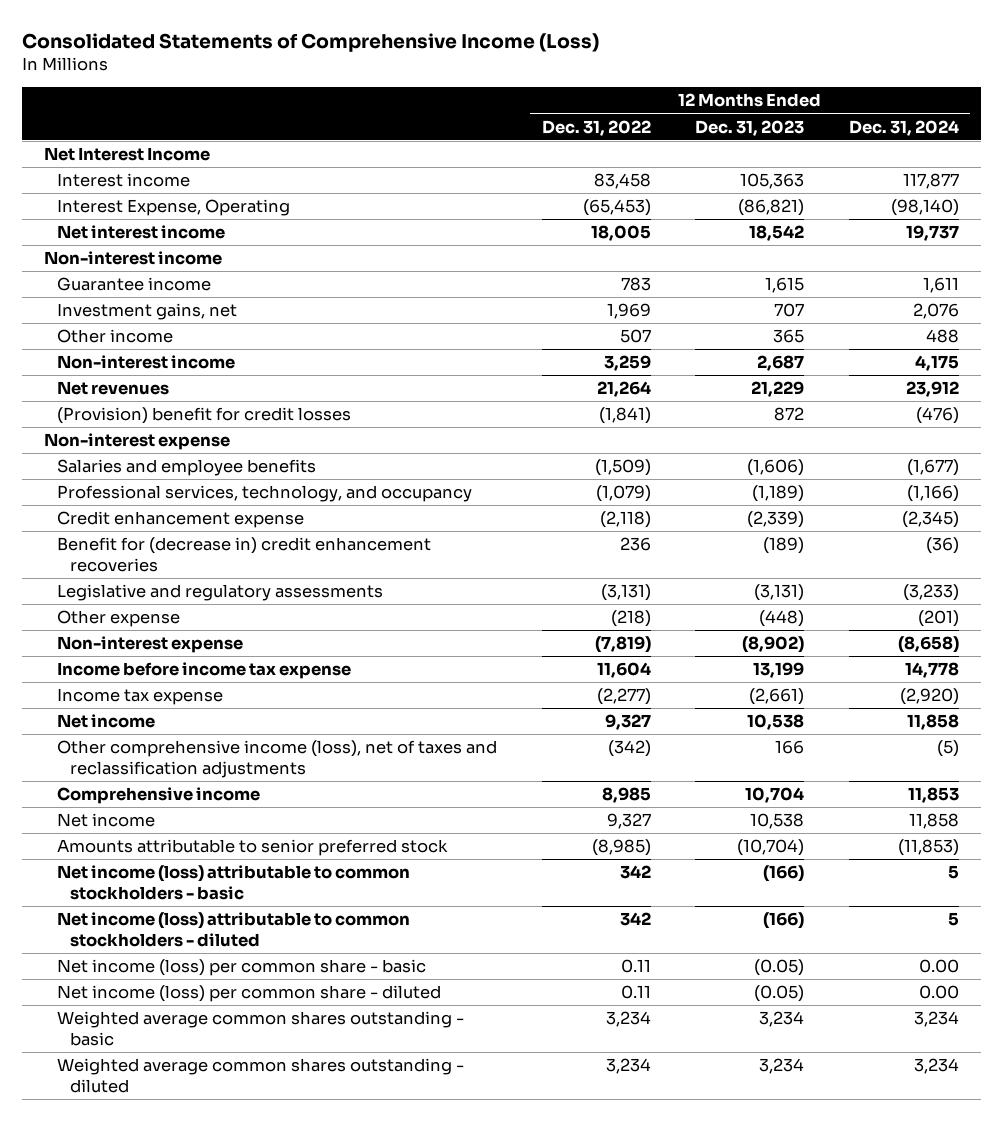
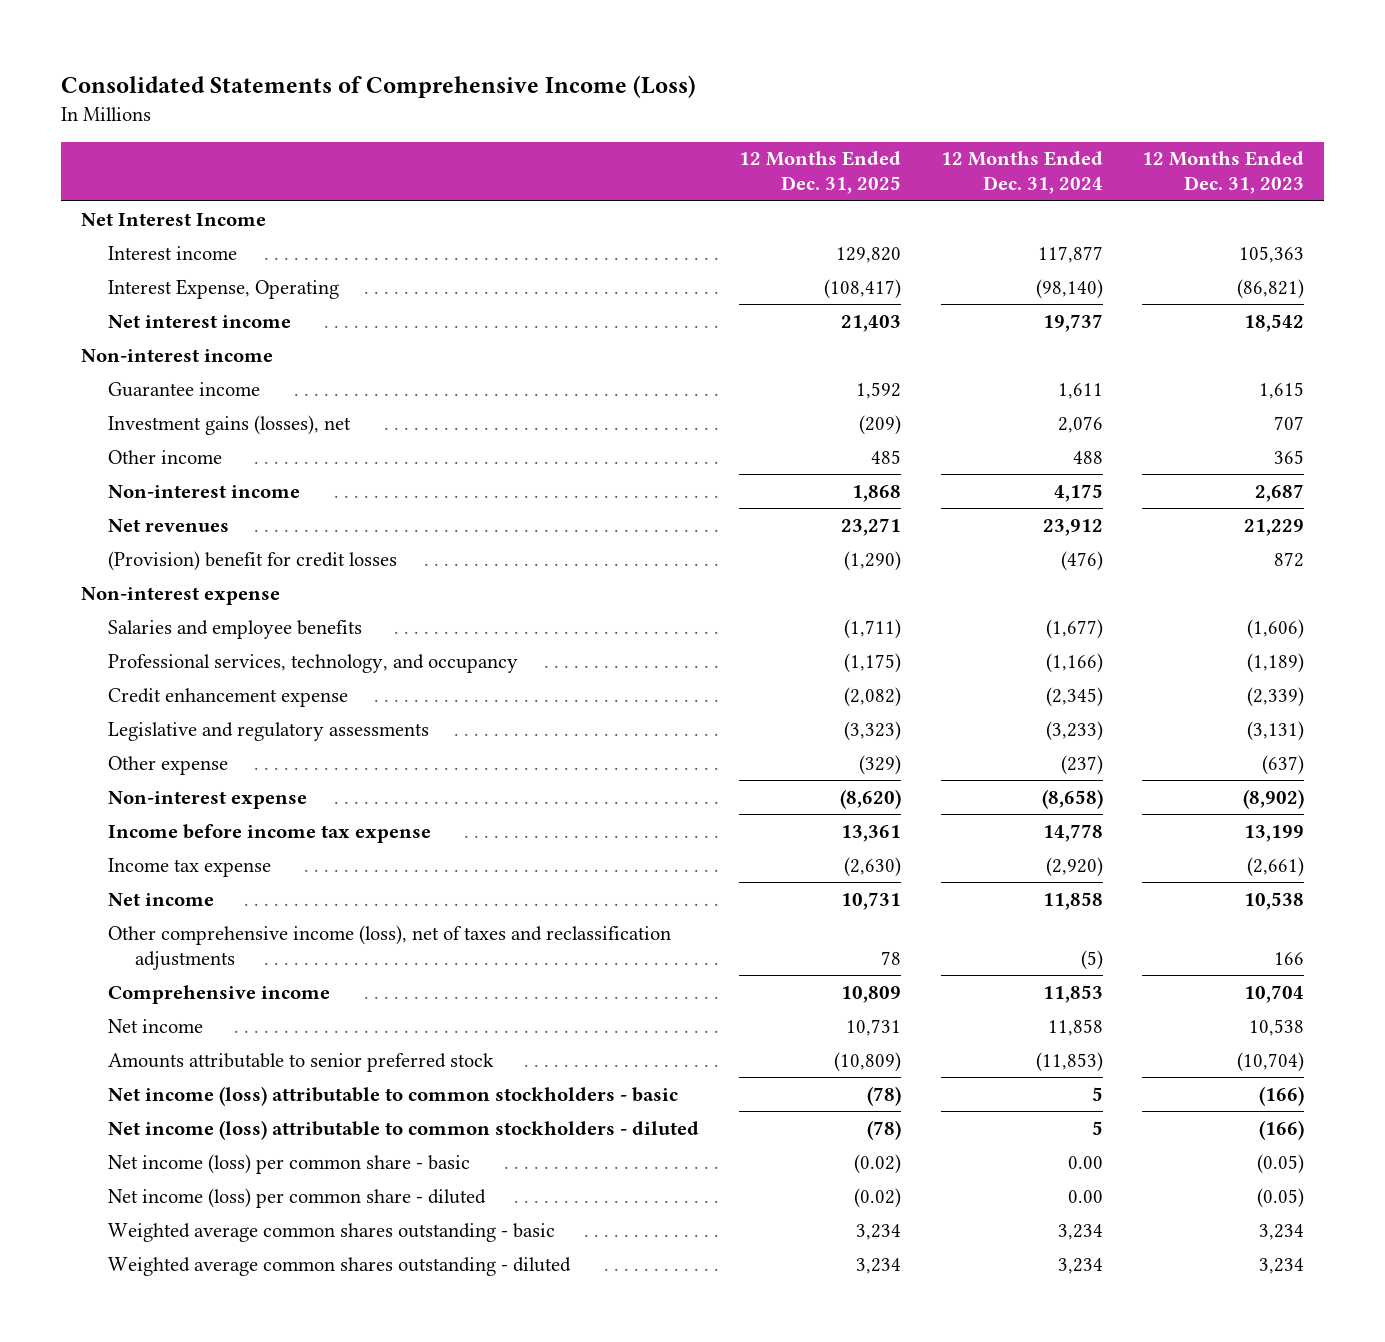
[541,119,651,136] Dec. 31, 2022 -> none
none -> [738,151,901,195] 12 Months Ended Dec. 31, 2025
[56,303,237,321] Investment gains, net -> [107,414,351,435] Investment gains (losses), net
[56,537,431,573] Benefit for (decrease in) credit enhancement recoveries -> none
[759,610,805,628] (448) -> [1262,754,1305,775] (637)
[917,610,959,628] (201) -> [1060,754,1103,775] (237)

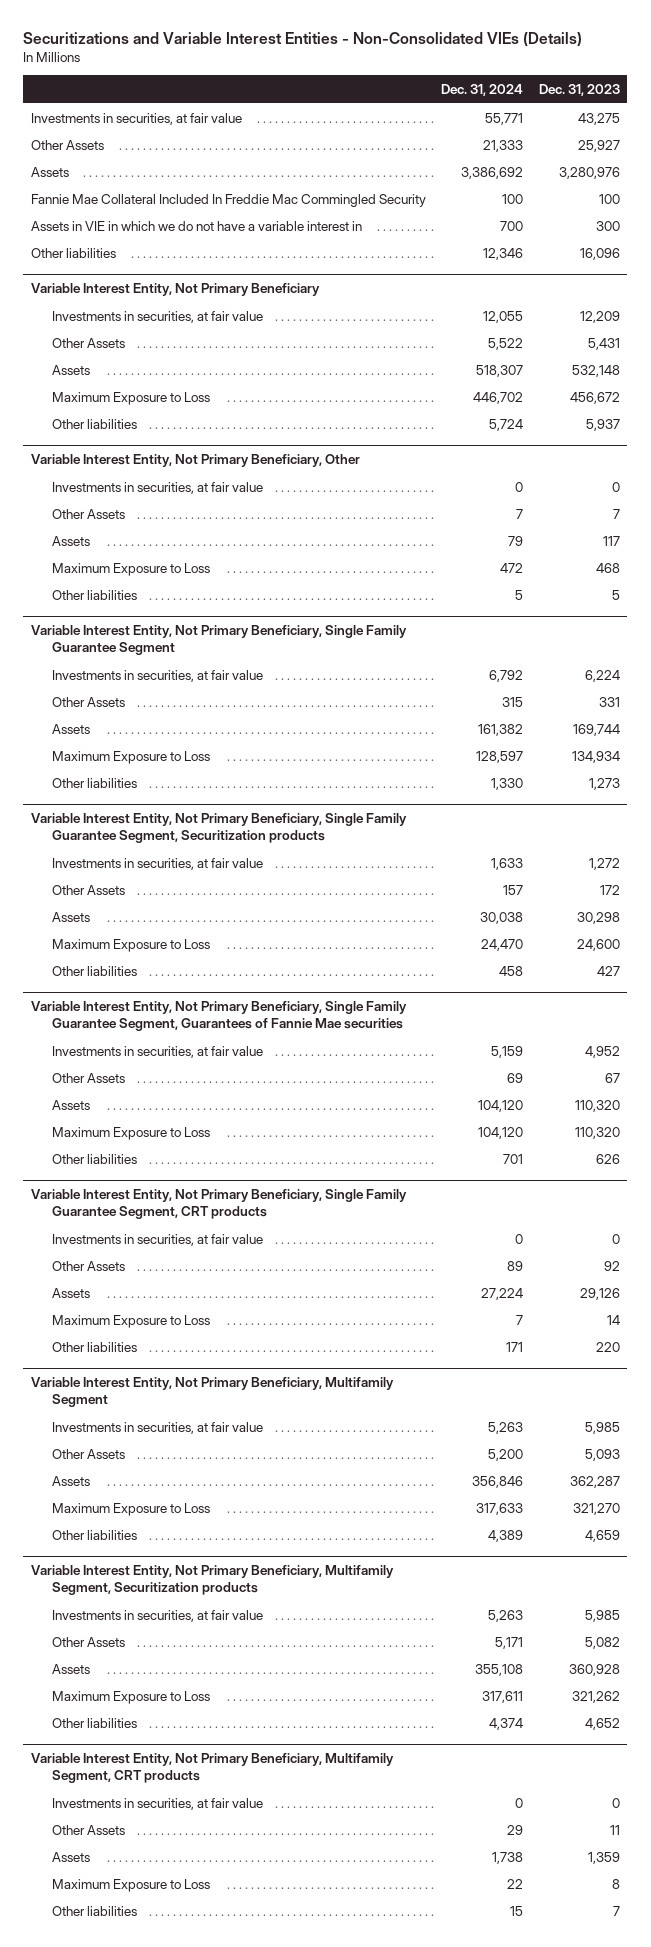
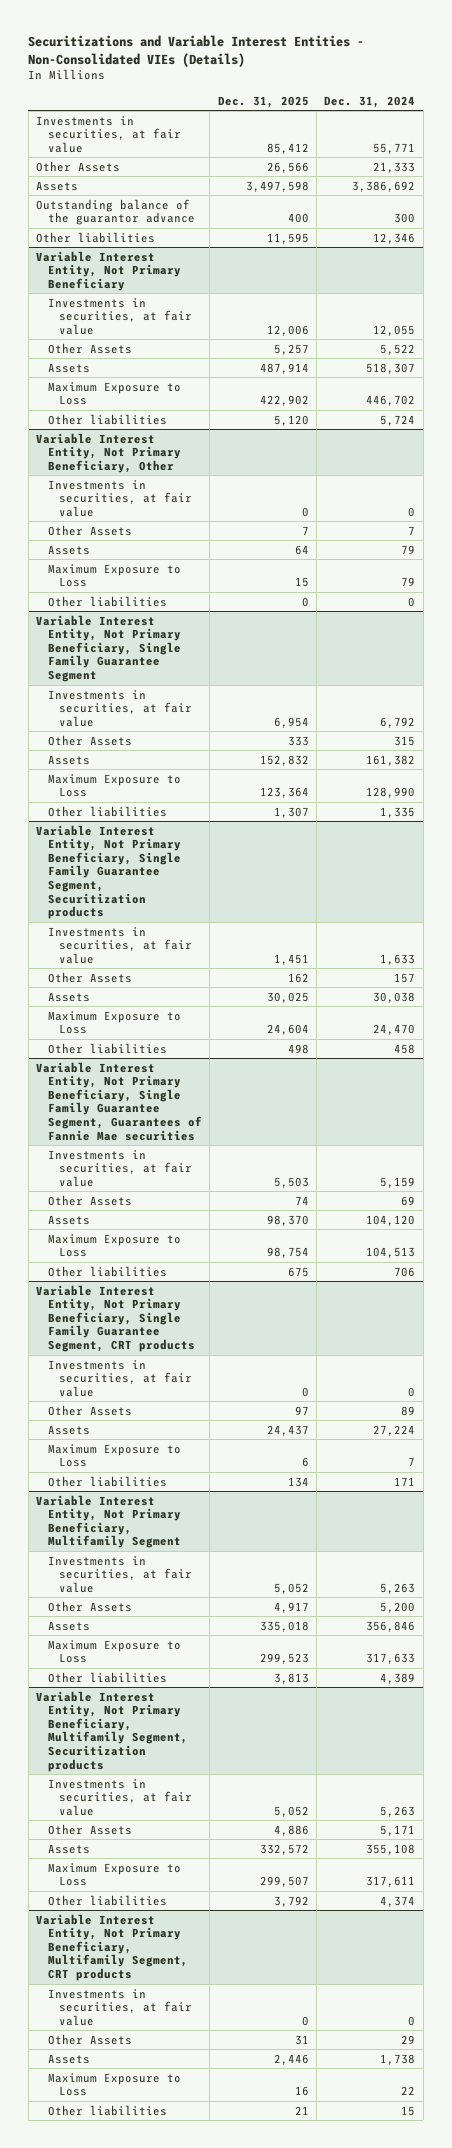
[538,84,620,97] Dec. 31, 2023 -> none
none -> [217,95,309,108] Dec. 31, 2025
[31,193,427,207] Fannie Mae Collateral Included In Freddie Mac Commingled Security -> none
[31,220,363,231] Assets in VIE in which we do not have a variable interest in -> none
none -> [36,198,195,226] Outstanding balance of the guarantor advance
[500,562,524,573] 472 -> [401,577,416,587] 79
[515,589,524,600] 5 -> [408,596,416,607] 0
[476,750,524,763] 128,597 -> [366,787,416,799] 128,990
[491,777,524,790] 1,330 -> [380,806,416,818] 1,335
[478,1126,524,1139] 104,120 -> [366,1247,416,1259] 104,513
[503,1153,524,1164] 701 -> [394,1266,416,1277] 706

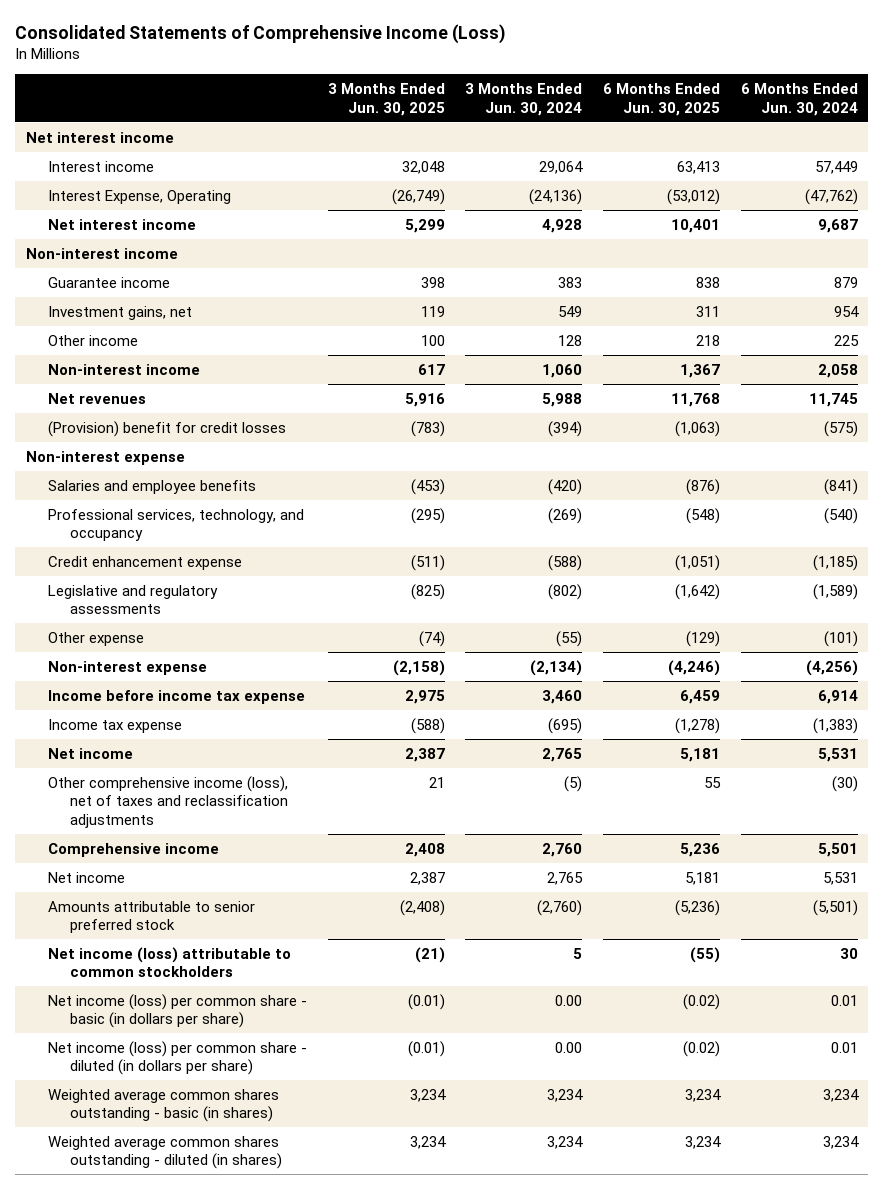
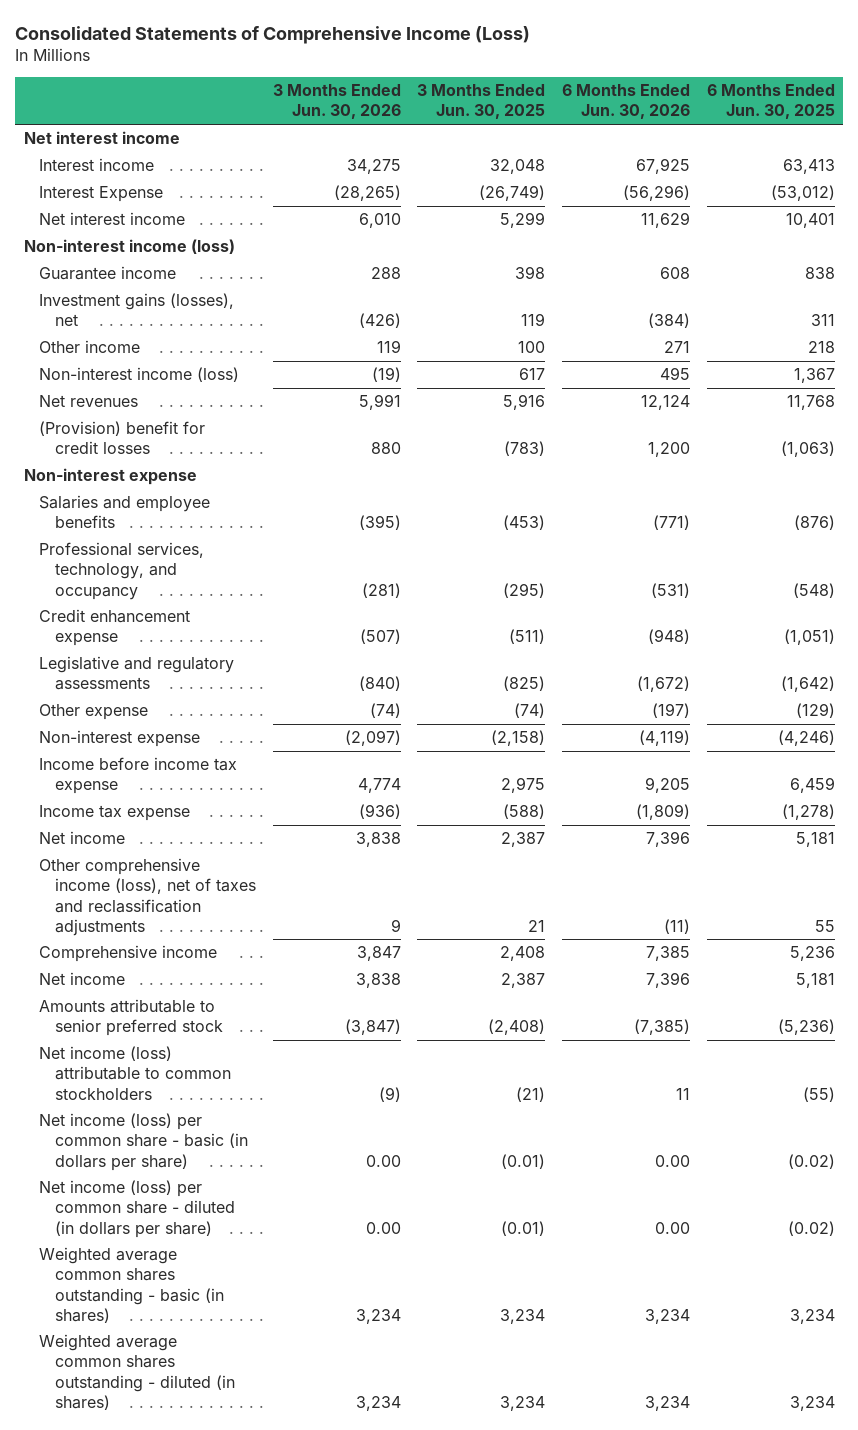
[465,83,583,116] 3 Months Ended Jun. 30, 2024 -> none
[740,83,858,116] 6 Months Ended Jun. 30, 2024 -> none
none -> [272,84,401,120] 3 Months Ended Jun. 30, 2026
none -> [562,84,691,120] 6 Months Ended Jun. 30, 2026
[47,189,231,204] Interest Expense, Operating -> [39,186,164,203] Interest Expense
[25,247,178,259] Non-interest income -> [23,239,235,255] Non-interest income (loss)
[47,305,192,320] Investment gains, net -> [39,293,235,327] Investment gains (losses), net
[47,363,200,375] Non-interest income -> [39,367,240,383] Non-interest income (loss)

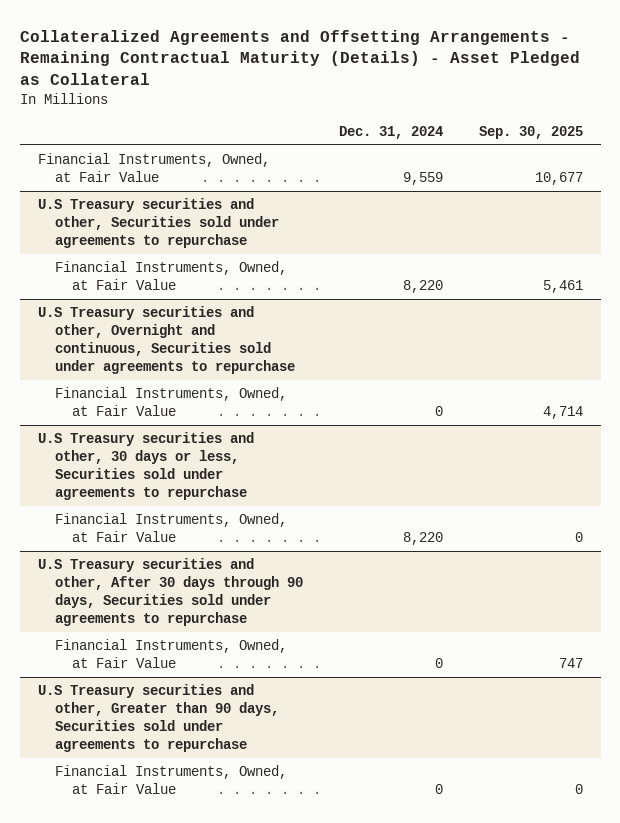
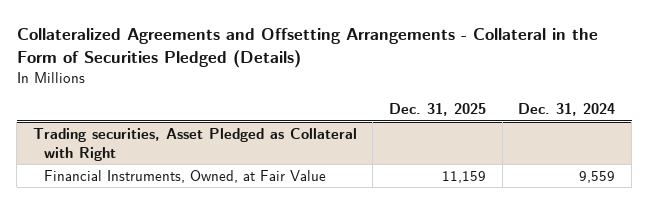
[19,29,580,86] Collateralized Agreements and Offsetting Arrangements - Remaining Contractual Maturity (Details) - Asset Pledged as Collateral -> [16,27,598,68] Collateralized Agreements and Offsetting Arrangements - Collateral in the Form of Securities Pledged (Details)
[478,126,583,140] Sep. 30, 2025 -> none
none -> [389,103,487,117] Dec. 31, 2025
none -> [32,127,357,161] Trading securities, Asset Pledged as Collateral with Right
[37,197,279,249] U.S Treasury securities and other, Securities sold under agreements to repurchase -> none
[54,260,287,291] Financial Instruments, Owned, at Fair Value -> none
[37,305,295,375] U.S Treasury securities and other, Overnight and continuous, Securities sold under agreements to repurchase -> none
[54,386,287,417] Financial Instruments, Owned, at Fair Value -> none
[37,431,254,501] U.S Treasury securities and other, 30 days or less, Securities sold under agreements to repurchase -> none
[54,512,287,543] Financial Instruments, Owned, at Fair Value -> none
[37,557,303,627] U.S Treasury securities and other, After 30 days through 90 days, Securities sold under agreements to repurchase -> none
[54,638,287,669] Financial Instruments, Owned, at Fair Value -> none
[37,683,279,753] U.S Treasury securities and other, Greater than 90 days, Securities sold under agreements to repurchase -> none
[54,764,287,795] Financial Instruments, Owned, at Fair Value -> none

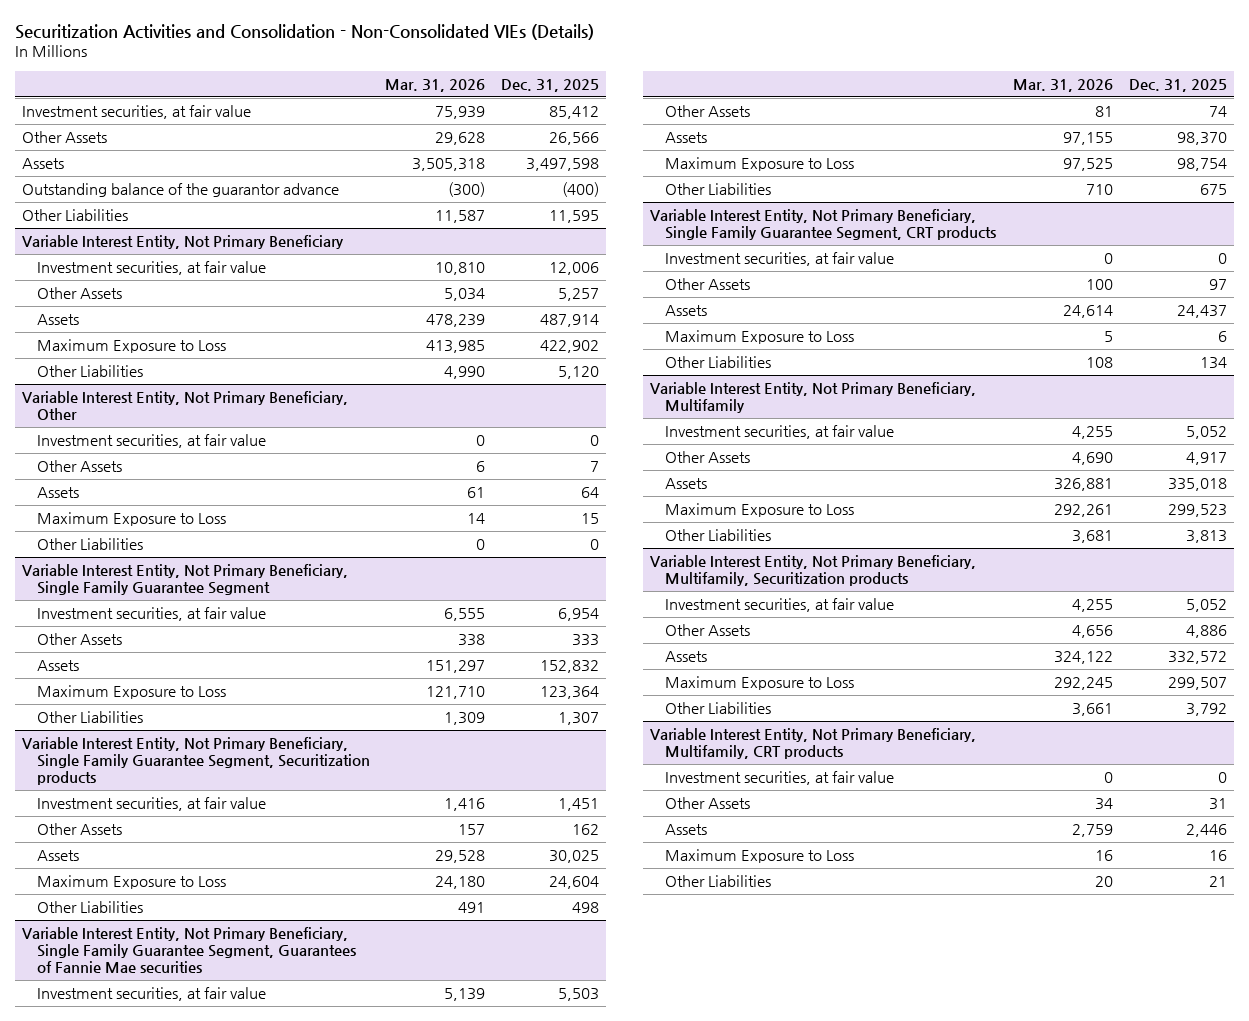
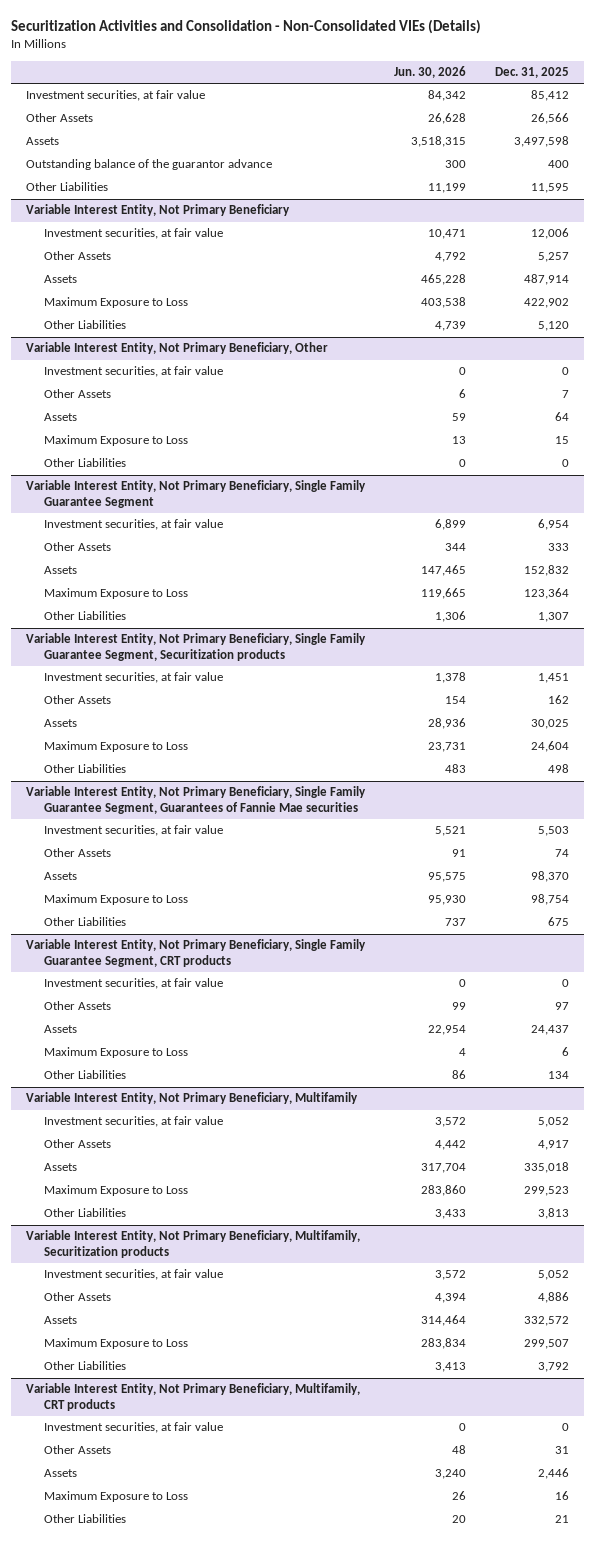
[385,78,486,92] Mar. 31, 2026 -> none
none -> [394,66,467,79] Jun. 30, 2026
[561,182,599,198] (400) -> [548,160,570,169] 400

